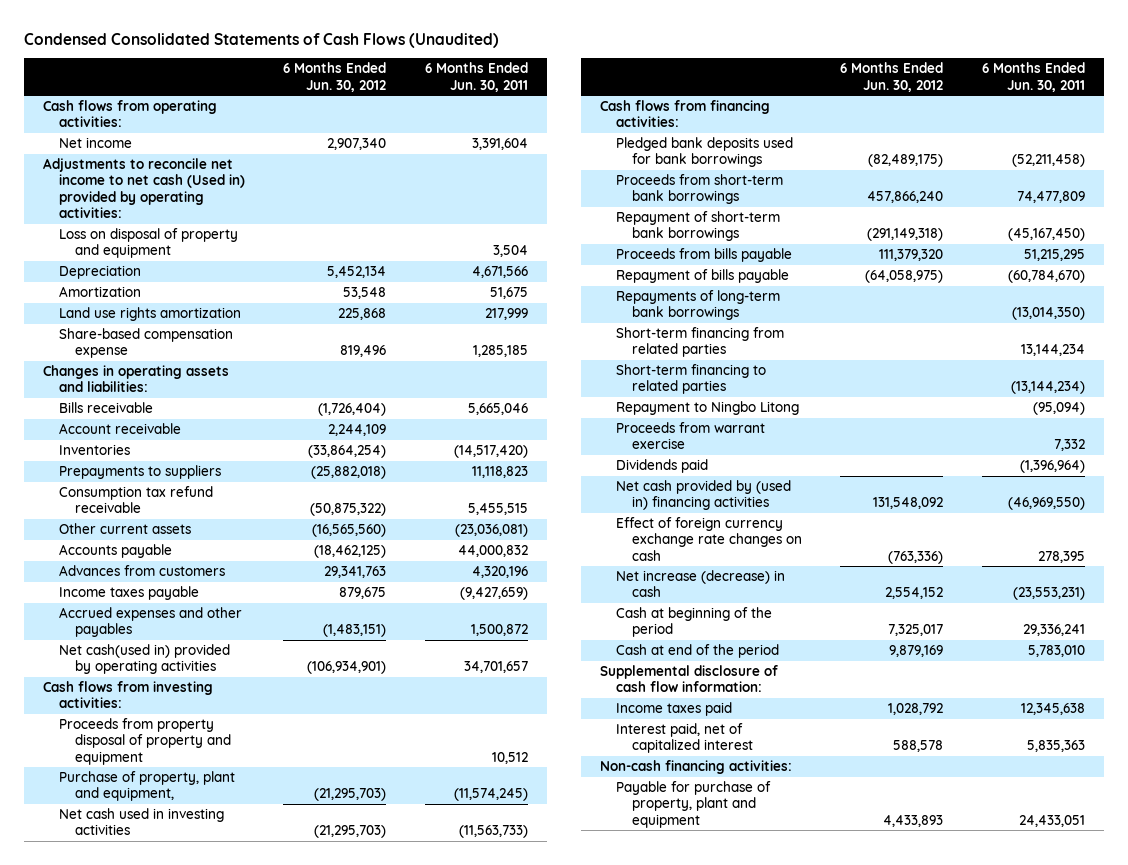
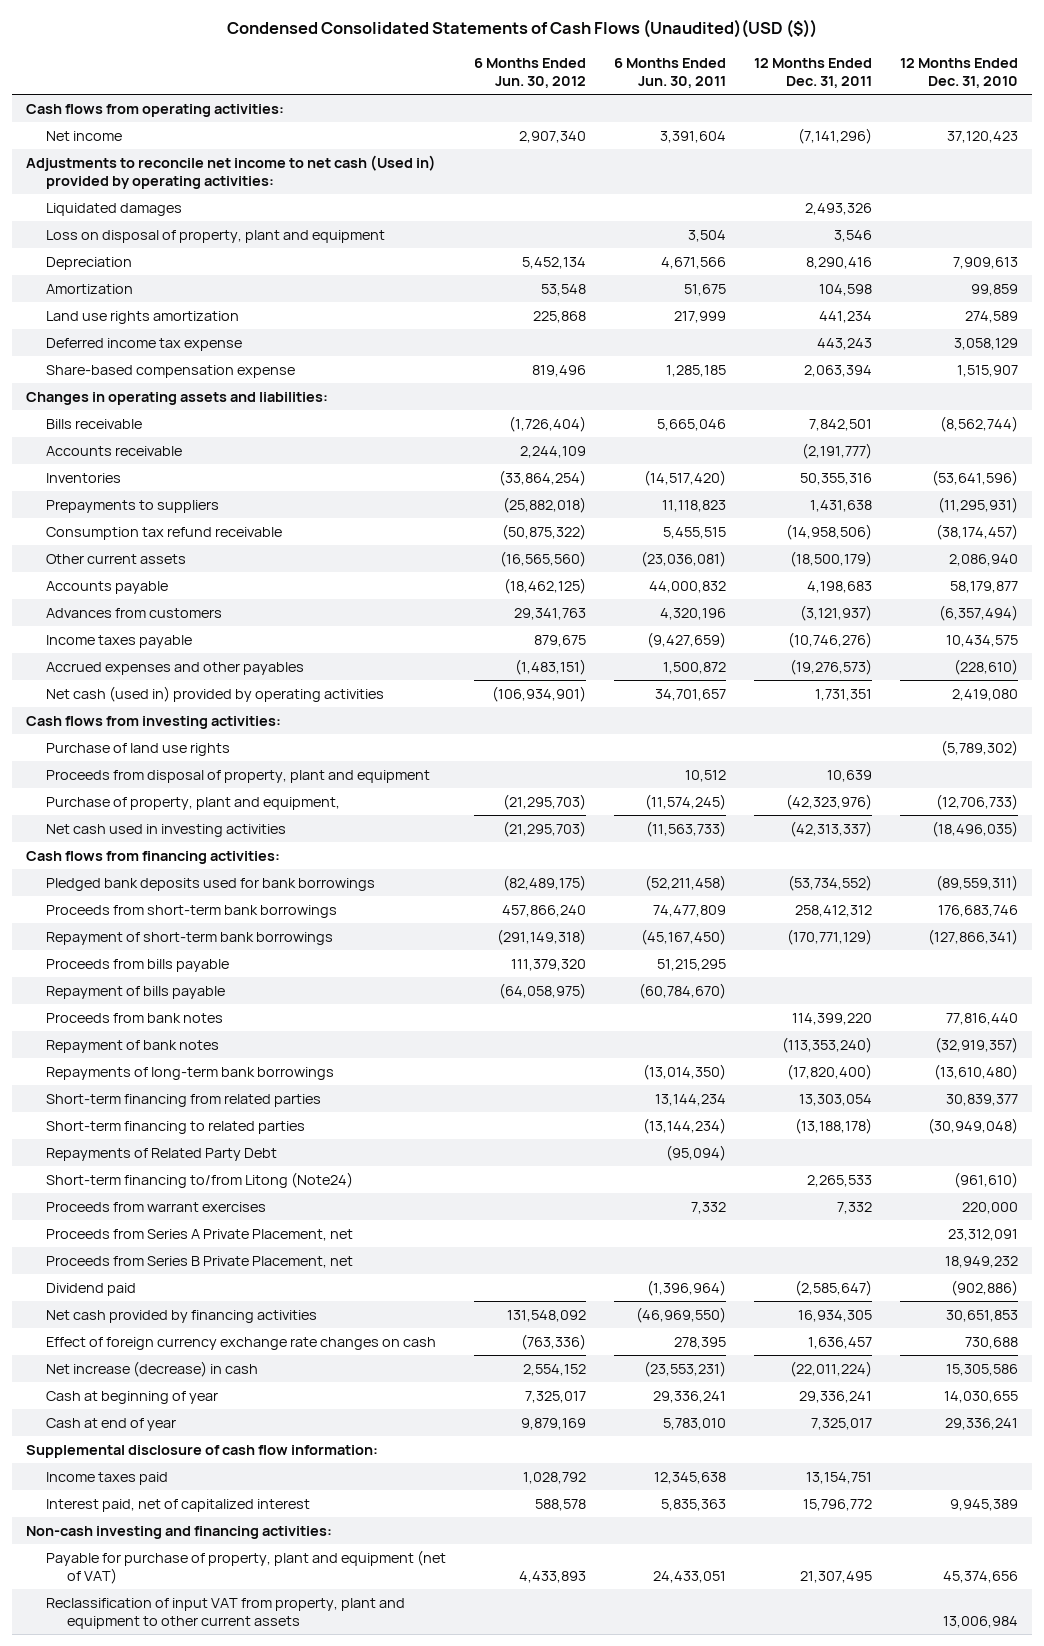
[23,32,499,48] Condensed Consolidated Statements of Cash Flows (Unaudited) -> [226,19,817,39] Condensed Consolidated Statements of Cash Flows (Unaudited)(USD ($))
none -> [754,57,873,88] 12 Months Ended Dec. 31, 2011
none -> [899,57,1018,88] 12 Months Ended Dec. 31, 2010
none -> [46,202,183,216] Liquidated damages
[58,228,238,259] Loss on disposal of property and equipment -> [46,229,386,243] Loss on disposal of property, plant and equipment
none -> [46,337,243,351] Deferred income tax expense
[58,423,181,435] Account receivable -> [46,445,183,456] Accounts receivable
[58,644,230,675] Net cash(used in) provided by operating activities -> [46,685,385,702] Net cash (used in) provided by operating activities
none -> [46,742,231,756] Purchase of land use rights
[58,718,231,765] Proceeds from property disposal of property and equipment -> [46,769,431,783] Proceeds from disposal of property, plant and equipment
none -> [46,1012,224,1023] Proceeds from bank notes
none -> [46,1039,220,1053] Repayment of bank notes
[615,401,799,416] Repayment to Ningbo Litong -> [46,1147,278,1161] Repayments of Related Party Debt
none -> [46,1171,354,1188] Short-term financing to/from Litong (Note24)
[615,422,765,450] Proceeds from warrant exercise -> [46,1201,267,1212] Proceeds from warrant exercises
none -> [46,1228,354,1241] Proceeds from Series A Private Placement, net
none -> [46,1255,354,1268] Proceeds from Series B Private Placement, net
[615,459,708,474] Dividends paid -> [46,1282,137,1296] Dividend paid
[615,480,791,511] Net cash provided by (used in) financing activities -> [46,1309,318,1323] Net cash provided by financing activities
[615,607,772,638] Cash at beginning of the period -> [46,1390,219,1404] Cash at beginning of year
[615,644,779,659] Cash at end of the period -> [46,1417,177,1431] Cash at end of year
[600,760,793,775] Non-cash financing activities: -> [25,1525,332,1539] Non-cash investing and financing activities:
[615,781,771,828] Payable for purchase of property, plant and equipment -> [46,1549,447,1585] Payable for purchase of property, plant and equipment (net of VAT)
none -> [46,1597,406,1630] Reclassification of input VAT from property, plant and equipment to other current assets

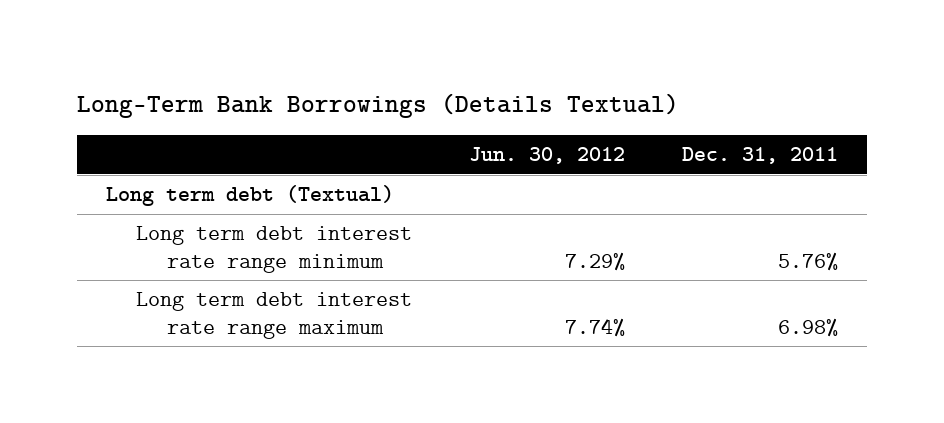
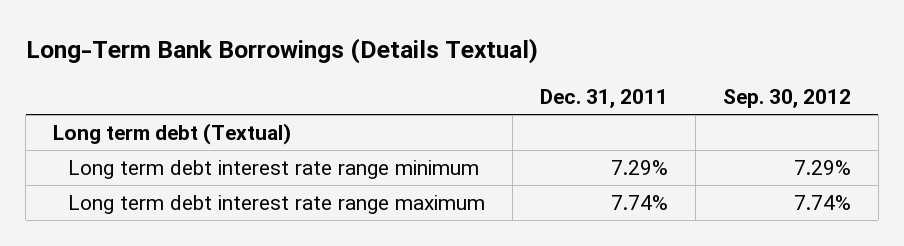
[469,147,626,165] Jun. 30, 2012 -> none
none -> [723,89,852,109] Sep. 30, 2012
[778,251,839,271] 5.76% -> [611,159,669,175] 7.29%
[778,317,839,337] 6.98% -> [611,194,669,210] 7.74%

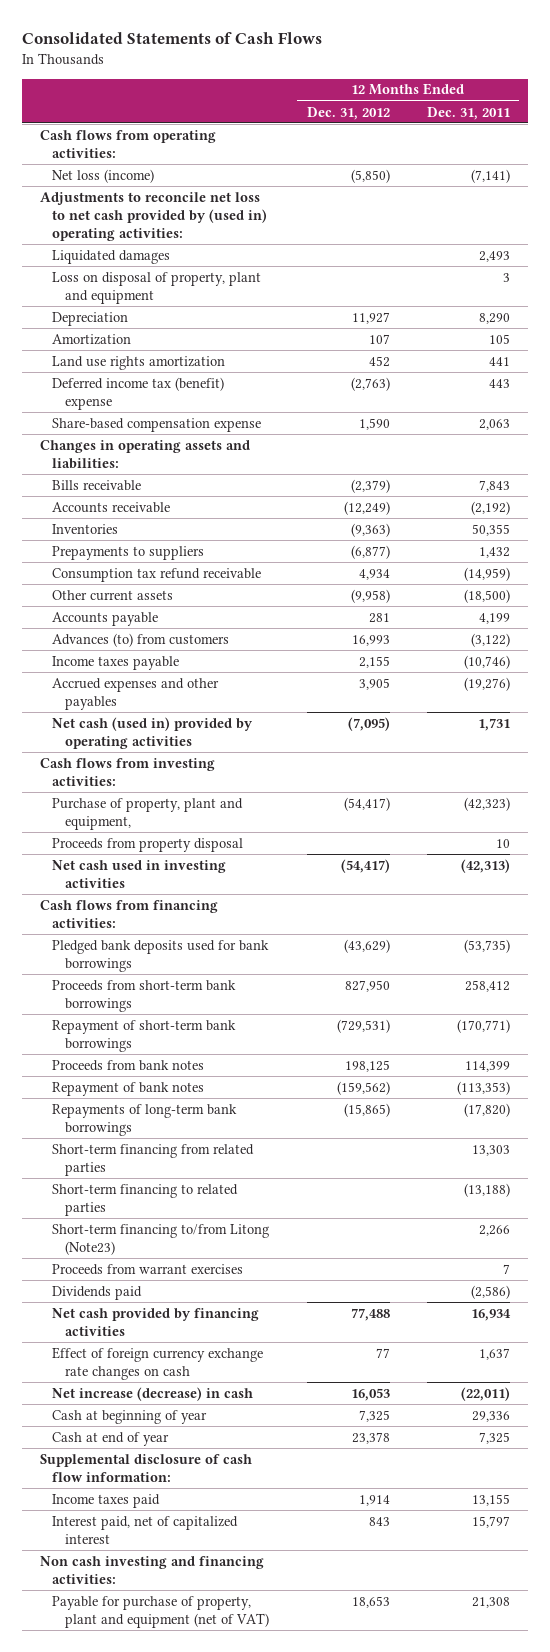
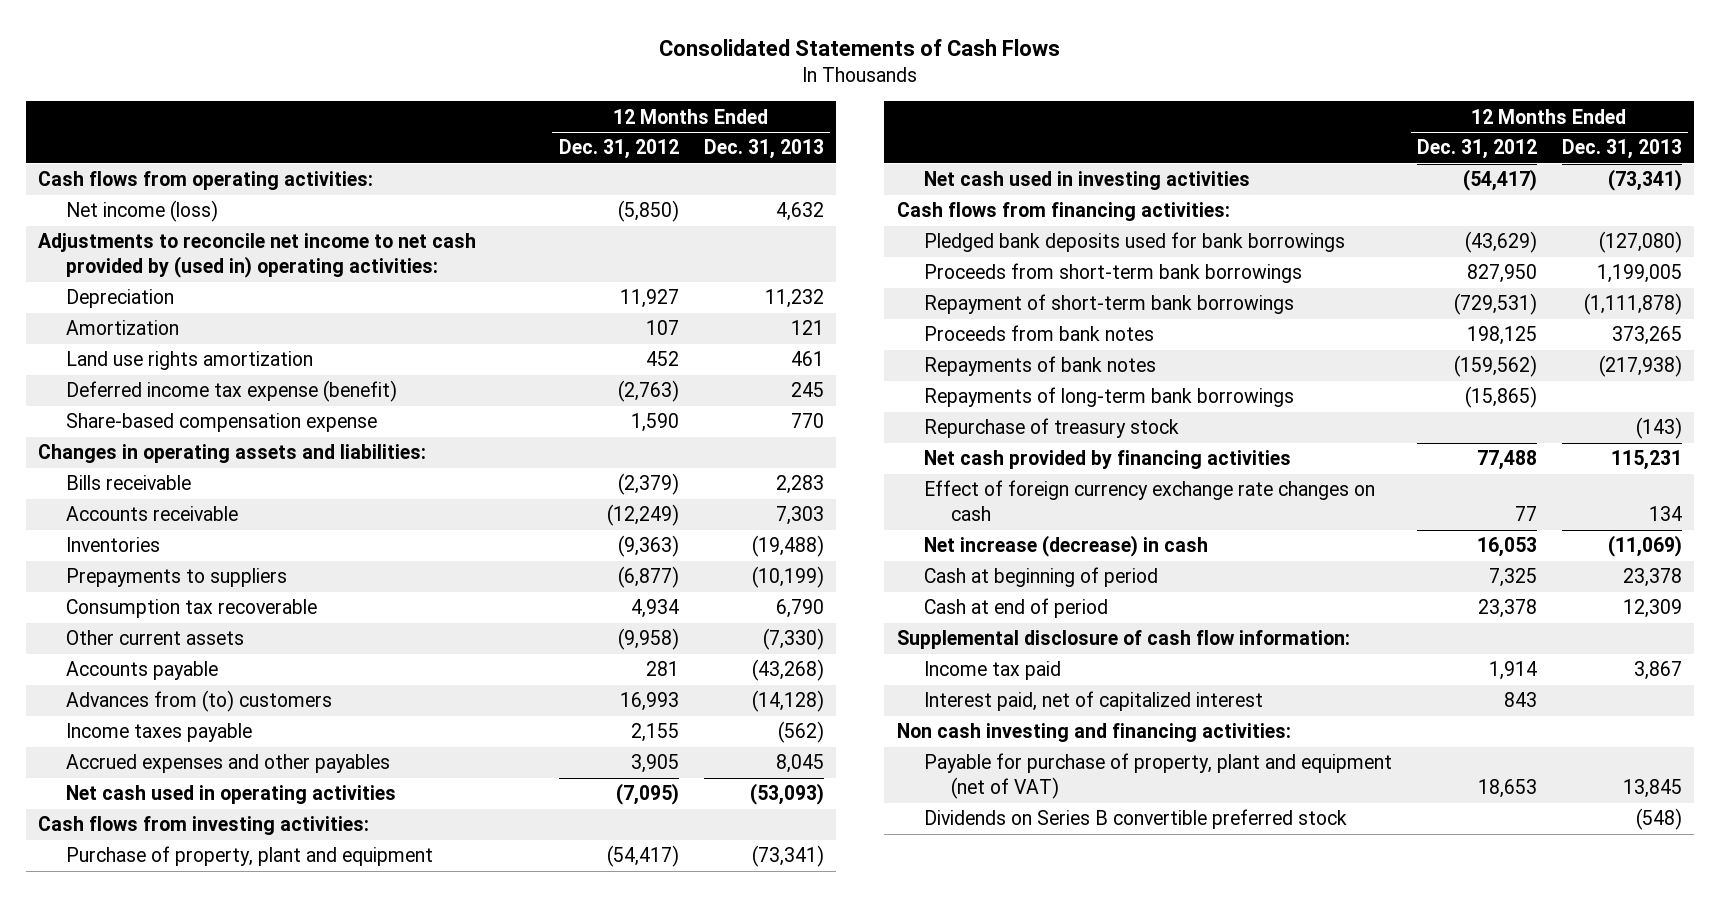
[426,106,510,120] Dec. 31, 2011 -> none
none -> [703,139,824,160] Dec. 31, 2013
[52,249,171,264] Liquidated damages -> none
[52,271,262,304] Loss on disposal of property, plant and equipment -> none
[52,168,155,183] Net loss (income) -> [65,200,218,223] Net income (loss)
[40,191,268,242] Adjustments to reconcile net loss to net cash provided by (used in) operating activities: -> [38,233,477,279] Adjustments to reconcile net income to net cash provided by (used in) operating activities:
[52,376,225,410] Deferred income tax (benefit) expense -> [65,380,397,403] Deferred income tax expense (benefit)
[52,567,262,582] Consumption tax refund receivable -> [65,599,317,619] Consumption tax recoverable
[52,632,230,647] Advances (to) from customers -> [65,690,332,713] Advances from (to) customers
[52,716,254,749] Net cash (used in) provided by operating activities -> [65,785,396,805] Net cash used in operating activities
[52,837,244,852] Proceeds from property disposal -> none
[52,797,244,830] Purchase of property, plant and equipment, -> [65,846,433,867] Purchase of property, plant and equipment
[52,1081,205,1096] Repayment of bank notes -> [924,356,1157,377] Repayments of bank notes
[52,1143,255,1176] Short-term financing from related parties -> none
[52,1183,239,1216] Short-term financing to related parties -> none
[52,1223,270,1255] Short-term financing to/from Litong (Note23) -> none
[52,1263,244,1275] Proceeds from warrant exercises -> none
[52,1285,143,1300] Dividends paid -> none
none -> [924,418,1180,439] Repurchase of treasury stock
[52,1409,208,1424] Cash at beginning of year -> [924,567,1159,588] Cash at beginning of period
[52,1431,170,1446] Cash at end of year -> [924,598,1109,619] Cash at end of period
[52,1493,161,1508] Income taxes paid -> [924,661,1062,681] Income tax paid
none -> [924,809,1348,830] Dividends on Series B convertible preferred stock

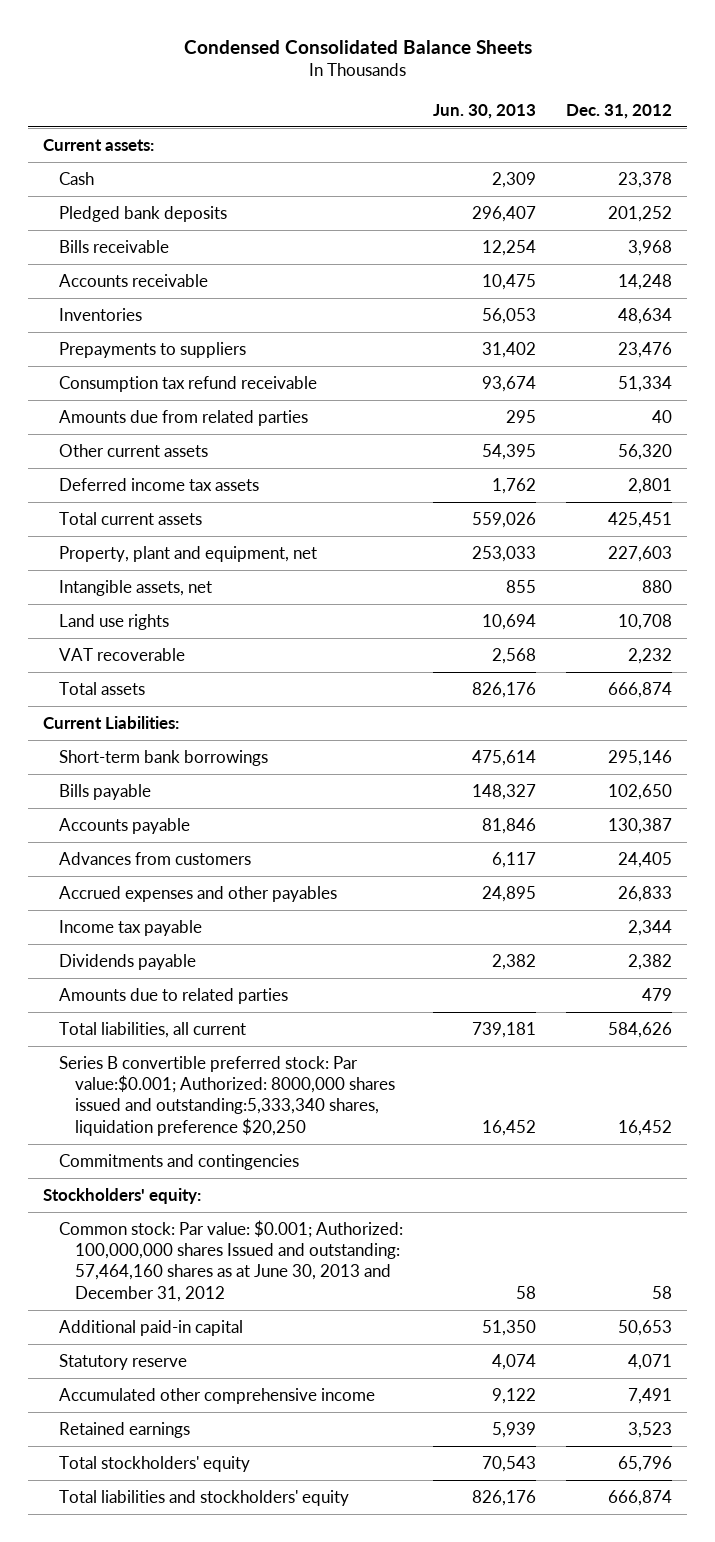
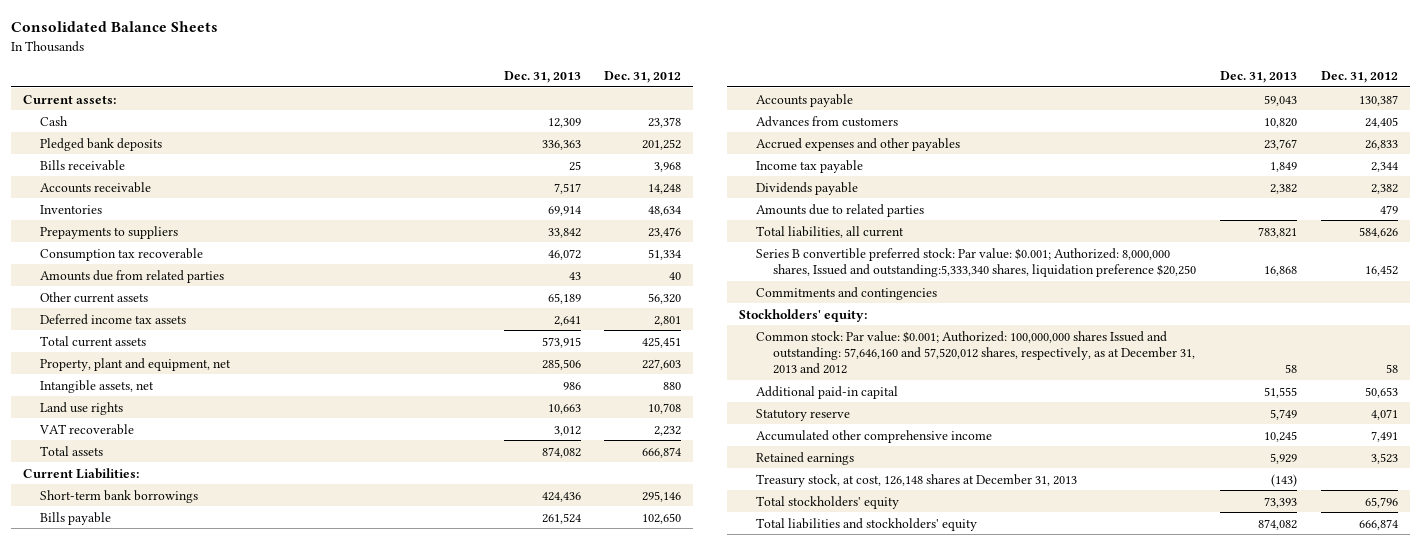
[183,40,532,55] Condensed Consolidated Balance Sheets -> [11,21,219,33] Consolidated Balance Sheets
[433,103,537,119] Jun. 30, 2013 -> none
none -> [503,71,581,84] Dec. 31, 2013
[59,375,318,392] Consumption tax refund receivable -> [39,247,203,261] Consumption tax recoverable
[59,1055,396,1136] Series B convertible preferred stock: Par value:$0.001; Authorized: 8000,000 shares issued and outstanding:5,333,340 shares, liquidation preference $20,250 -> [756,247,1197,277] Series B convertible preferred stock: Par value: $0.001; Authorized: 8,000,000 shares, Issued and outstanding:5,333,340 shares, liquidation preference $20,250
[59,1219,404,1302] Common stock: Par value: $0.001; Authorized: 100,000,000 shares Issued and outstanding: 57,464,160 shares as at June 30, 2013 and December 31, 2012 -> [756,330,1196,375] Common stock: Par value: $0.001; Authorized: 100,000,000 shares Issued and outstanding: 57,646,160 and 57,520,012 shares, respectively, as at December 31, 2013 and 2012
none -> [756,473,1078,487] Treasury stock, at cost, 126,148 shares at December 31, 2013

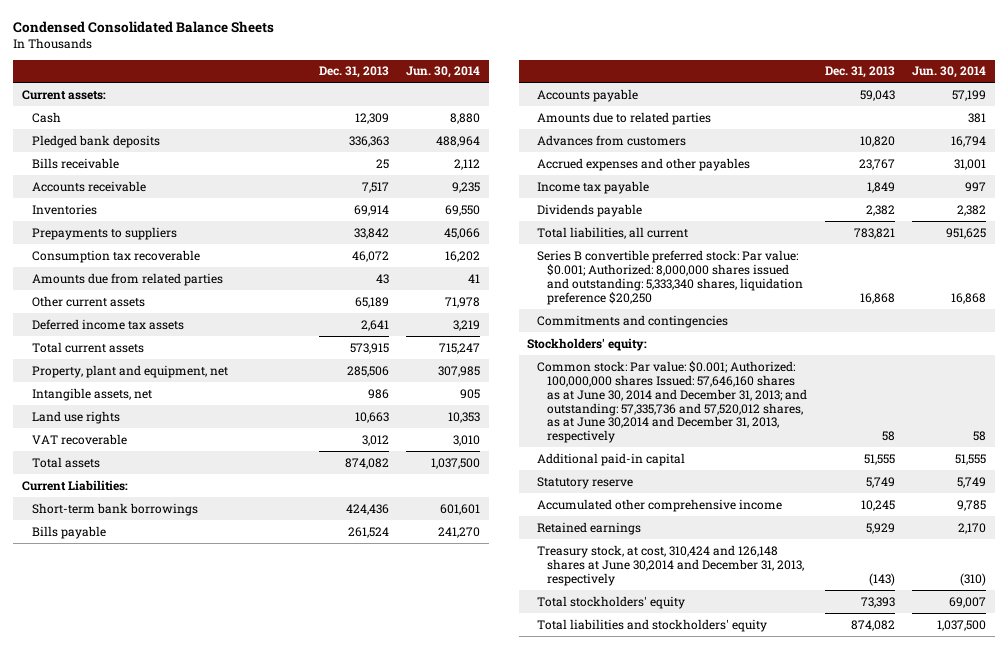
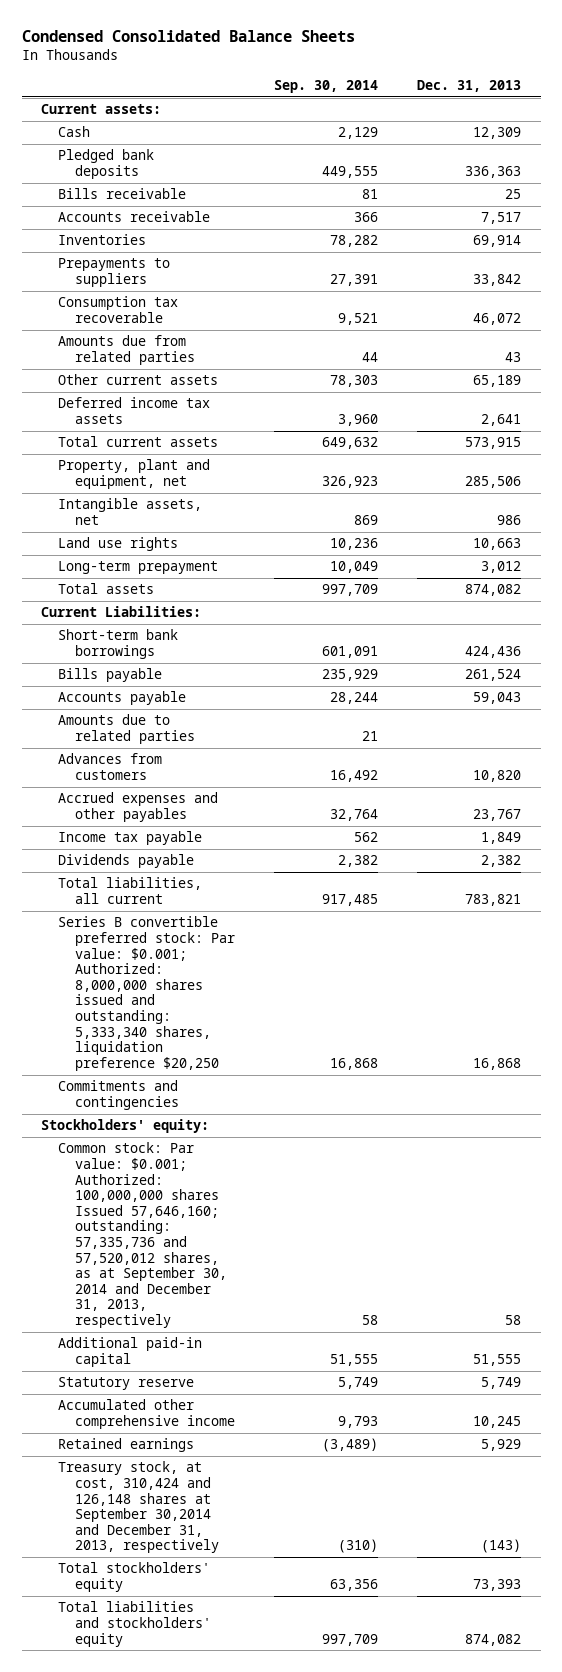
[406,66,481,79] Jun. 30, 2014 -> none
none -> [274,79,379,93] Sep. 30, 2014
[31,433,127,445] VAT recoverable -> [58,561,219,575] Long-term prepayment
[537,360,808,444] Common stock: Par value: $0.001; Authorized: 100,000,000 shares Issued: 57,646,160 shares as at June 30, 2014 and December 31, 2013; and outstanding: 57,335,736 and 57,520,012 shares, as at June 30,2014 and December 31, 2013, respectively -> [58,1142,228,1329] Common stock: Par value: $0.001; Authorized: 100,000,000 shares Issued 57,646,160; outstanding: 57,335,736 and 57,520,012 shares, as at September 30, 2014 and December 31, 2013, respectively
[537,544,805,586] Treasury stock, at cost, 310,424 and 126,148 shares at June 30,2014 and December 31, 2013, respectively -> [58,1461,220,1554] Treasury stock, at cost, 310,424 and 126,148 shares at September 30,2014 and December 31, 2013, respectively

